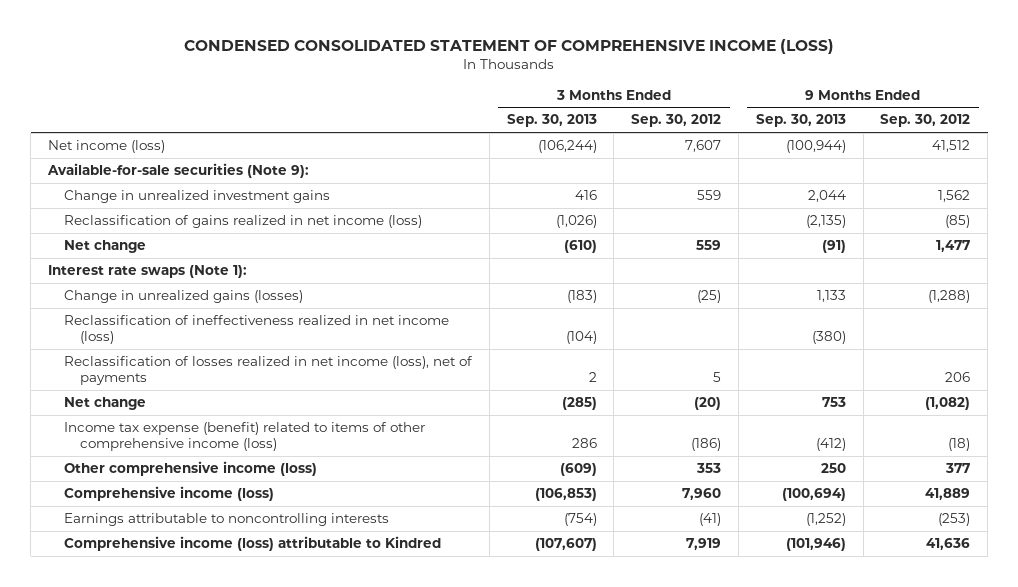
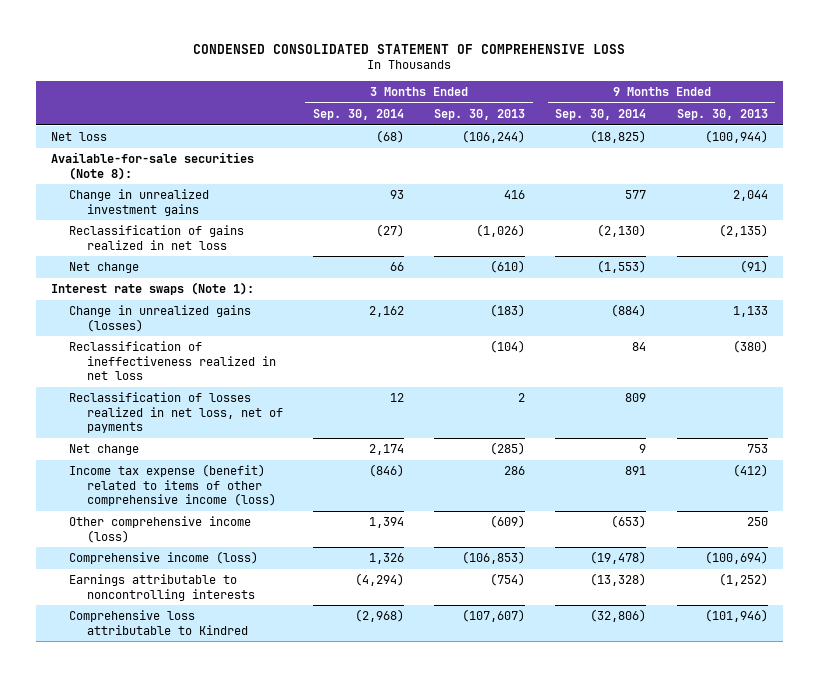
[184,39,835,55] CONDENSED CONSOLIDATED STATEMENT OF COMPREHENSIVE INCOME (LOSS) -> [193,43,626,54] CONDENSED CONSOLIDATED STATEMENT OF COMPREHENSIVE LOSS
[631,114,722,128] Sep. 30, 2012 -> none
[880,114,971,128] Sep. 30, 2012 -> none
none -> [313,108,405,120] Sep. 30, 2014
none -> [555,108,647,120] Sep. 30, 2014
[47,140,165,154] Net income (loss) -> [51,132,108,142] Net loss
[46,163,309,179] Available-for-sale securities (Note 9): -> [51,152,255,180] Available-for-sale securities (Note 8):
[63,215,422,229] Reclassification of gains realized in net income (loss) -> [68,225,244,250] Reclassification of gains realized in net loss
[63,315,449,345] Reclassification of ineffectiveness realized in net income (loss) -> [68,341,276,381] Reclassification of ineffectiveness realized in net loss
[63,356,473,386] Reclassification of losses realized in net income (loss), net of payments -> [68,392,283,434] Reclassification of losses realized in net loss, net of payments
[63,536,441,552] Comprehensive income (loss) attributable to Kindred -> [68,610,248,635] Comprehensive loss attributable to Kindred

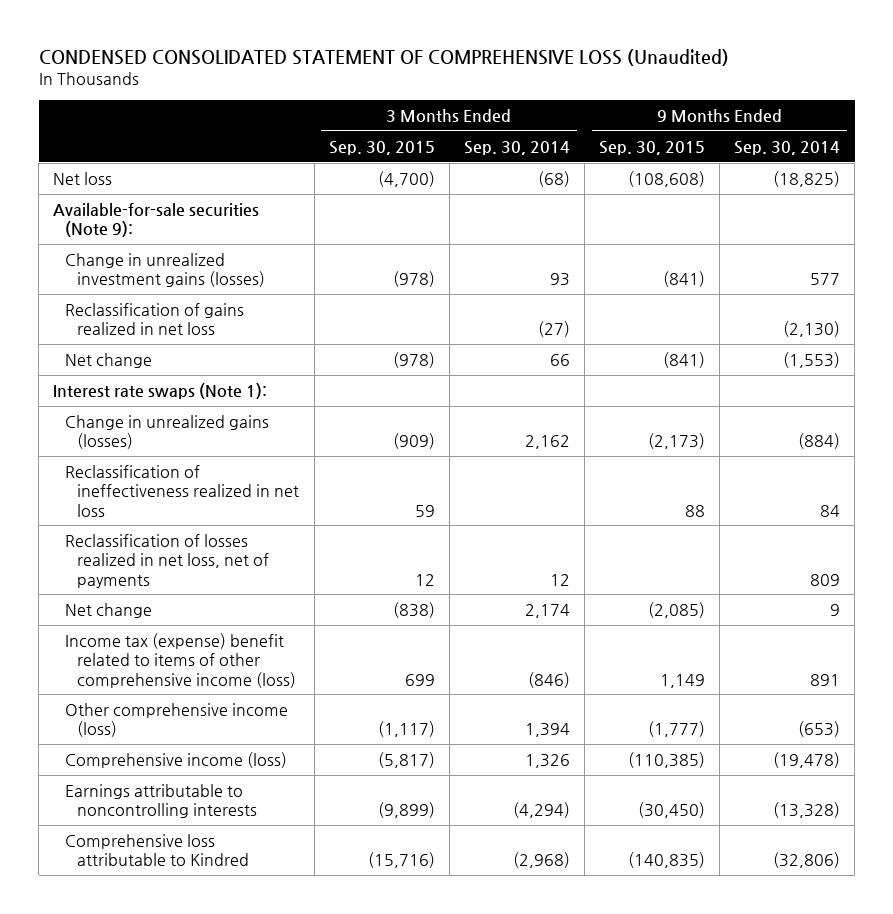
[193,43,626,54] CONDENSED CONSOLIDATED STATEMENT OF COMPREHENSIVE LOSS -> [38,49,729,67] CONDENSED CONSOLIDATED STATEMENT OF COMPREHENSIVE LOSS (Unaudited)
[434,108,526,120] Sep. 30, 2013 -> none
[676,108,768,120] Sep. 30, 2013 -> none
none -> [328,140,435,155] Sep. 30, 2015
none -> [598,140,705,155] Sep. 30, 2015
[51,152,255,180] Available-for-sale securities (Note 8): -> [53,202,260,238] Available-for-sale securities (Note 9):
[68,189,209,216] Change in unrealized investment gains -> [65,252,266,288] Change in unrealized investment gains (losses)
[68,464,276,507] Income tax expense (benefit) related to items of other comprehensive income (loss) -> [65,632,297,688] Income tax (expense) benefit related to items of other comprehensive income (loss)

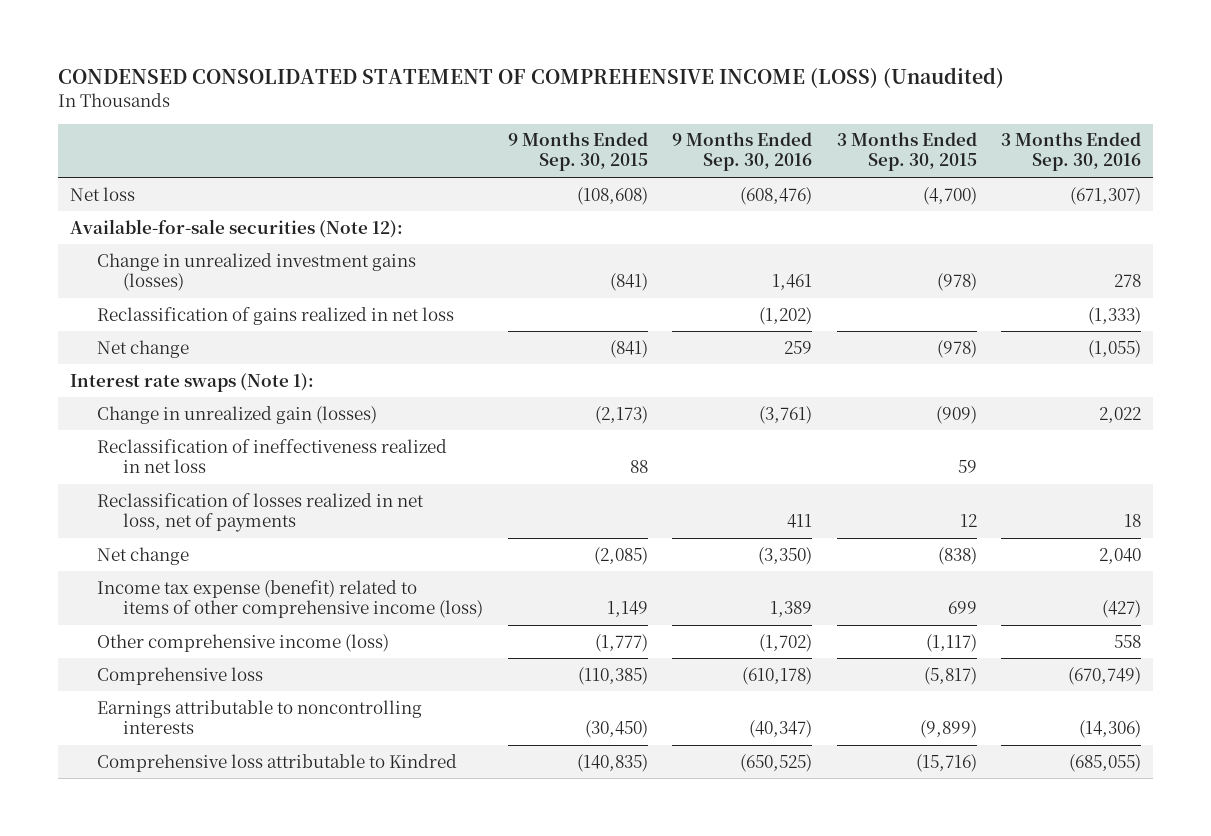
[38,49,729,67] CONDENSED CONSOLIDATED STATEMENT OF COMPREHENSIVE LOSS (Unaudited) -> [57,66,1004,88] CONDENSED CONSOLIDATED STATEMENT OF COMPREHENSIVE INCOME (LOSS) (Unaudited)
[463,140,570,155] Sep. 30, 2014 -> none
[734,140,841,155] Sep. 30, 2014 -> none
none -> [672,132,813,172] 9 Months Ended Sep. 30, 2016
none -> [1001,132,1142,172] 3 Months Ended Sep. 30, 2016
[53,202,260,238] Available-for-sale securities (Note 9): -> [70,218,404,238] Available-for-sale securities (Note 12):
[65,414,270,450] Change in unrealized gains (losses) -> [96,405,377,424] Change in unrealized gain (losses)
[65,632,297,688] Income tax (expense) benefit related to items of other comprehensive income (loss) -> [96,579,484,618] Income tax expense (benefit) related to items of other comprehensive income (loss)
[65,751,288,768] Comprehensive income (loss) -> [96,666,263,685] Comprehensive loss

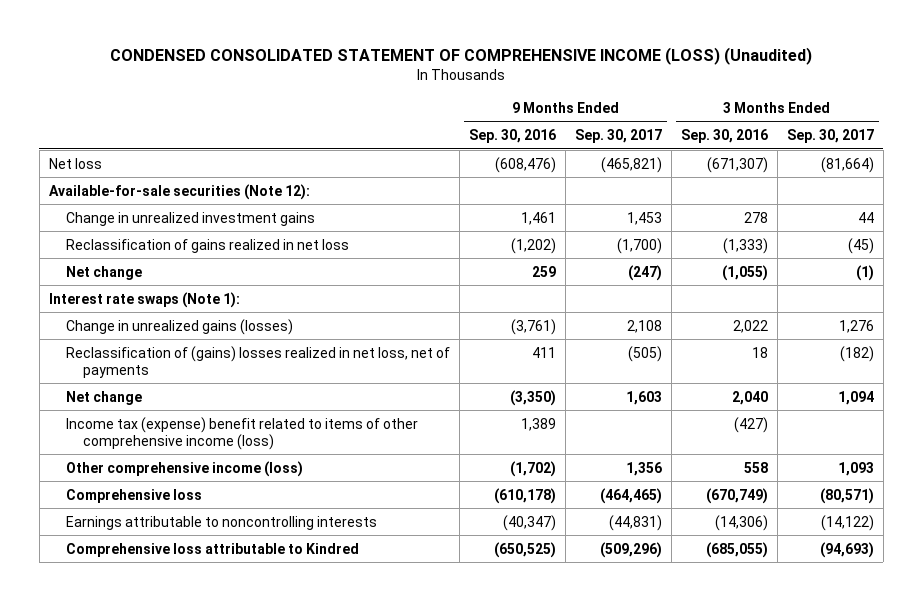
[507,132,648,172] 9 Months Ended Sep. 30, 2015 -> none
[836,132,977,172] 3 Months Ended Sep. 30, 2015 -> none
none -> [575,128,663,143] Sep. 30, 2017
none -> [786,128,874,143] Sep. 30, 2017
[96,252,416,291] Change in unrealized investment gains (losses) -> [66,211,316,226] Change in unrealized investment gains
[96,438,447,473] Reclassification of ineffectiveness realized in net loss -> none
[96,405,377,424] Change in unrealized gain (losses) -> [66,318,294,335] Change in unrealized gains (losses)
[96,492,424,532] Reclassification of losses realized in net loss, net of payments -> [66,345,451,378] Reclassification of (gains) losses realized in net loss, net of payments
[96,579,484,618] Income tax expense (benefit) related to items of other comprehensive income (loss) -> [66,416,419,450] Income tax (expense) benefit related to items of other comprehensive income (loss)

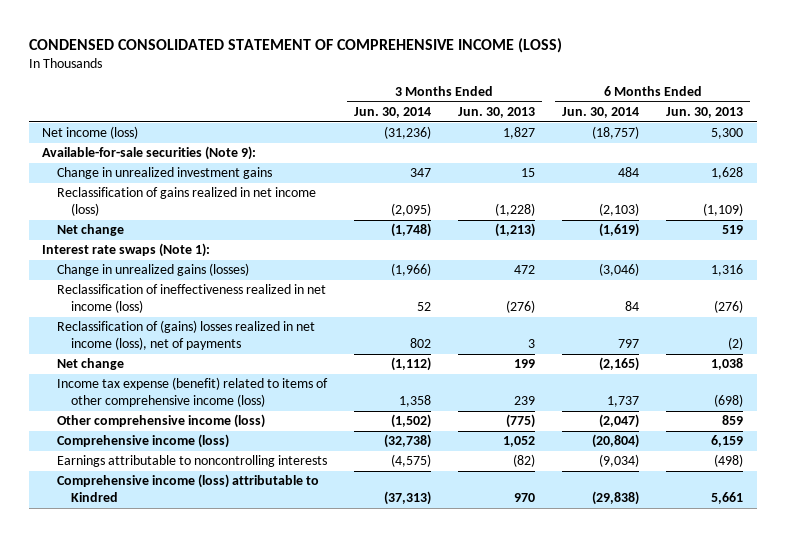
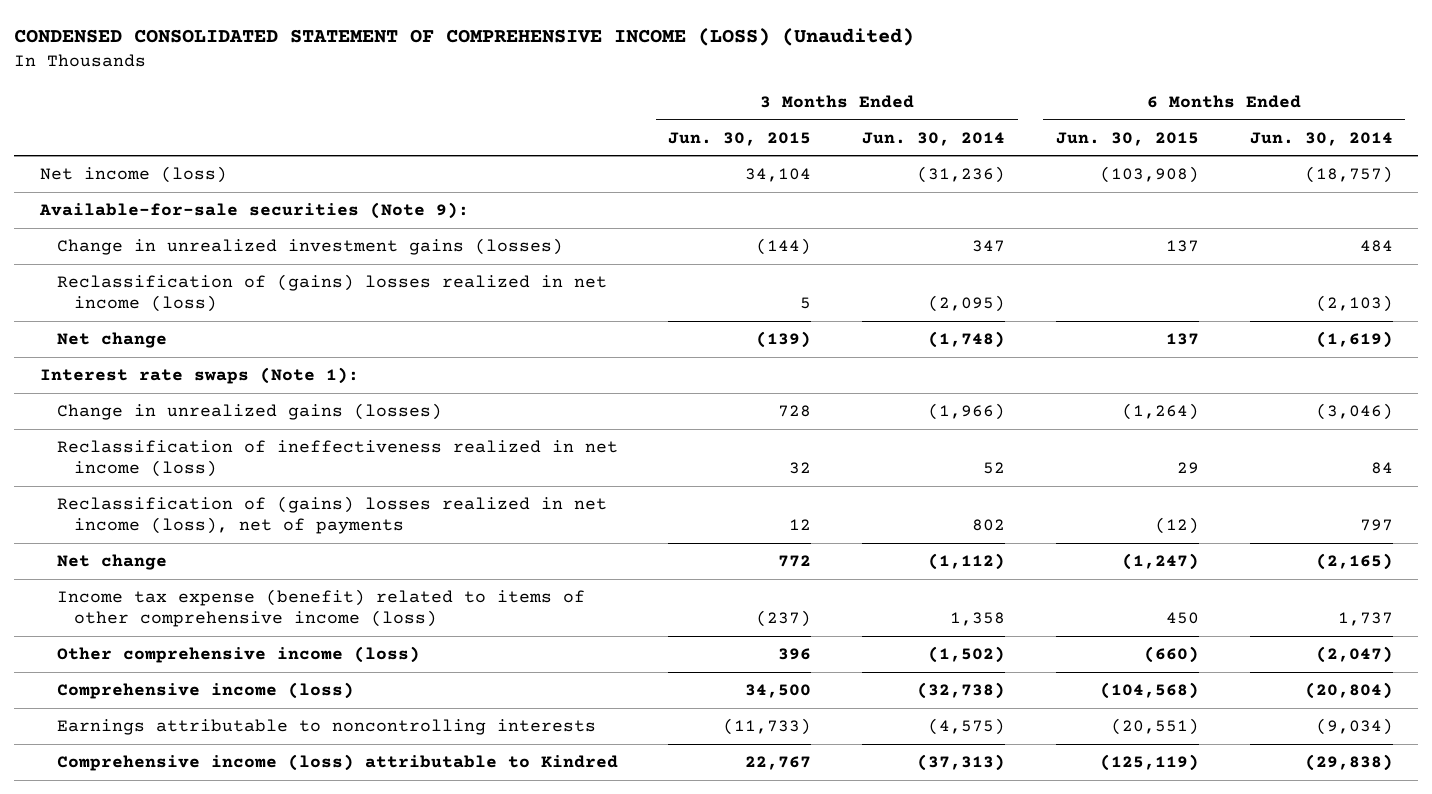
[28,37,562,53] CONDENSED CONSOLIDATED STATEMENT OF COMPREHENSIVE INCOME (LOSS) -> [14,28,915,47] CONDENSED CONSOLIDATED STATEMENT OF COMPREHENSIVE INCOME (LOSS) (Unaudited)
[458,107,536,119] Jun. 30, 2013 -> none
[666,107,744,119] Jun. 30, 2013 -> none
none -> [668,131,812,146] Jun. 30, 2015
none -> [1055,131,1199,146] Jun. 30, 2015
[56,167,272,180] Change in unrealized investment gains -> [56,238,563,256] Change in unrealized investment gains (losses)
[56,187,316,216] Reclassification of gains realized in net income (loss) -> [56,274,607,313] Reclassification of (gains) losses realized in net income (loss)

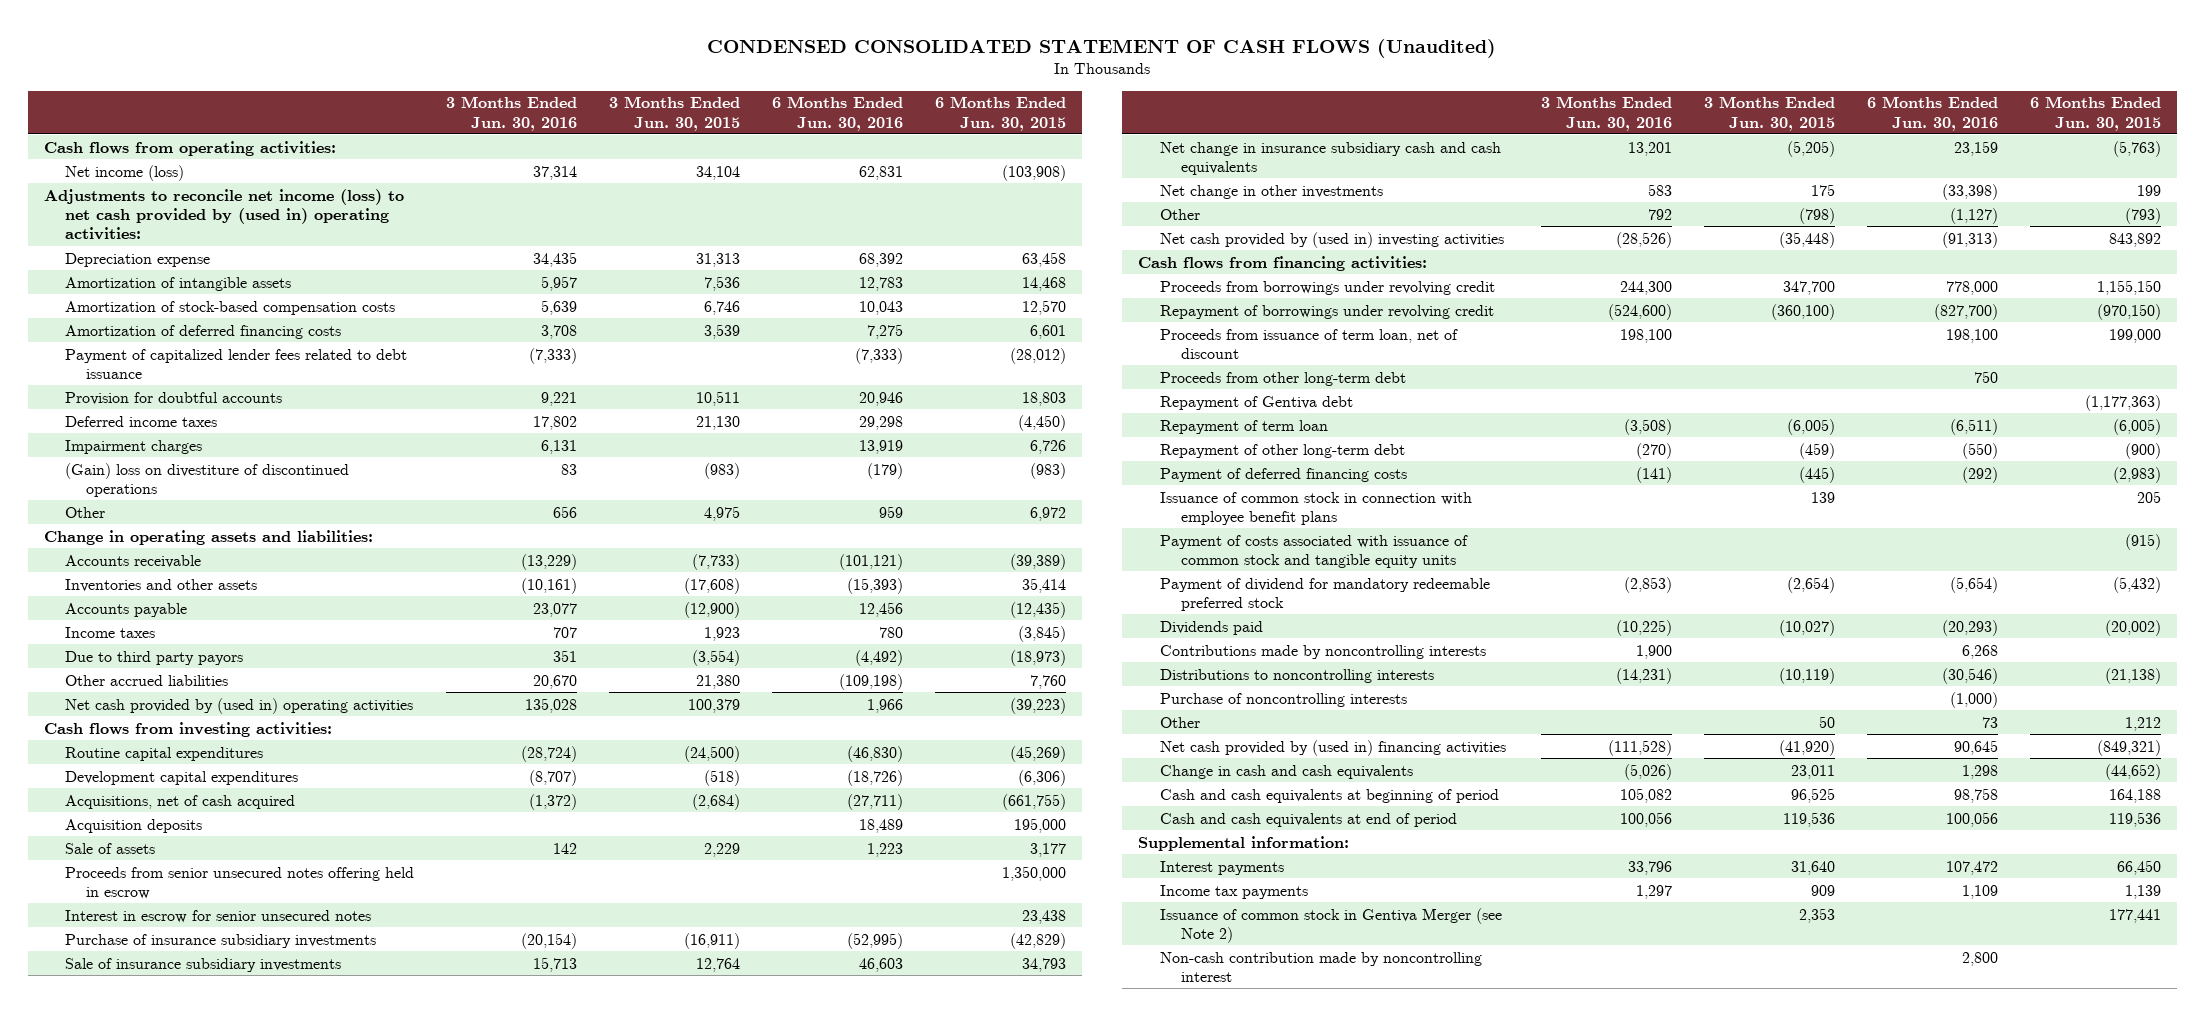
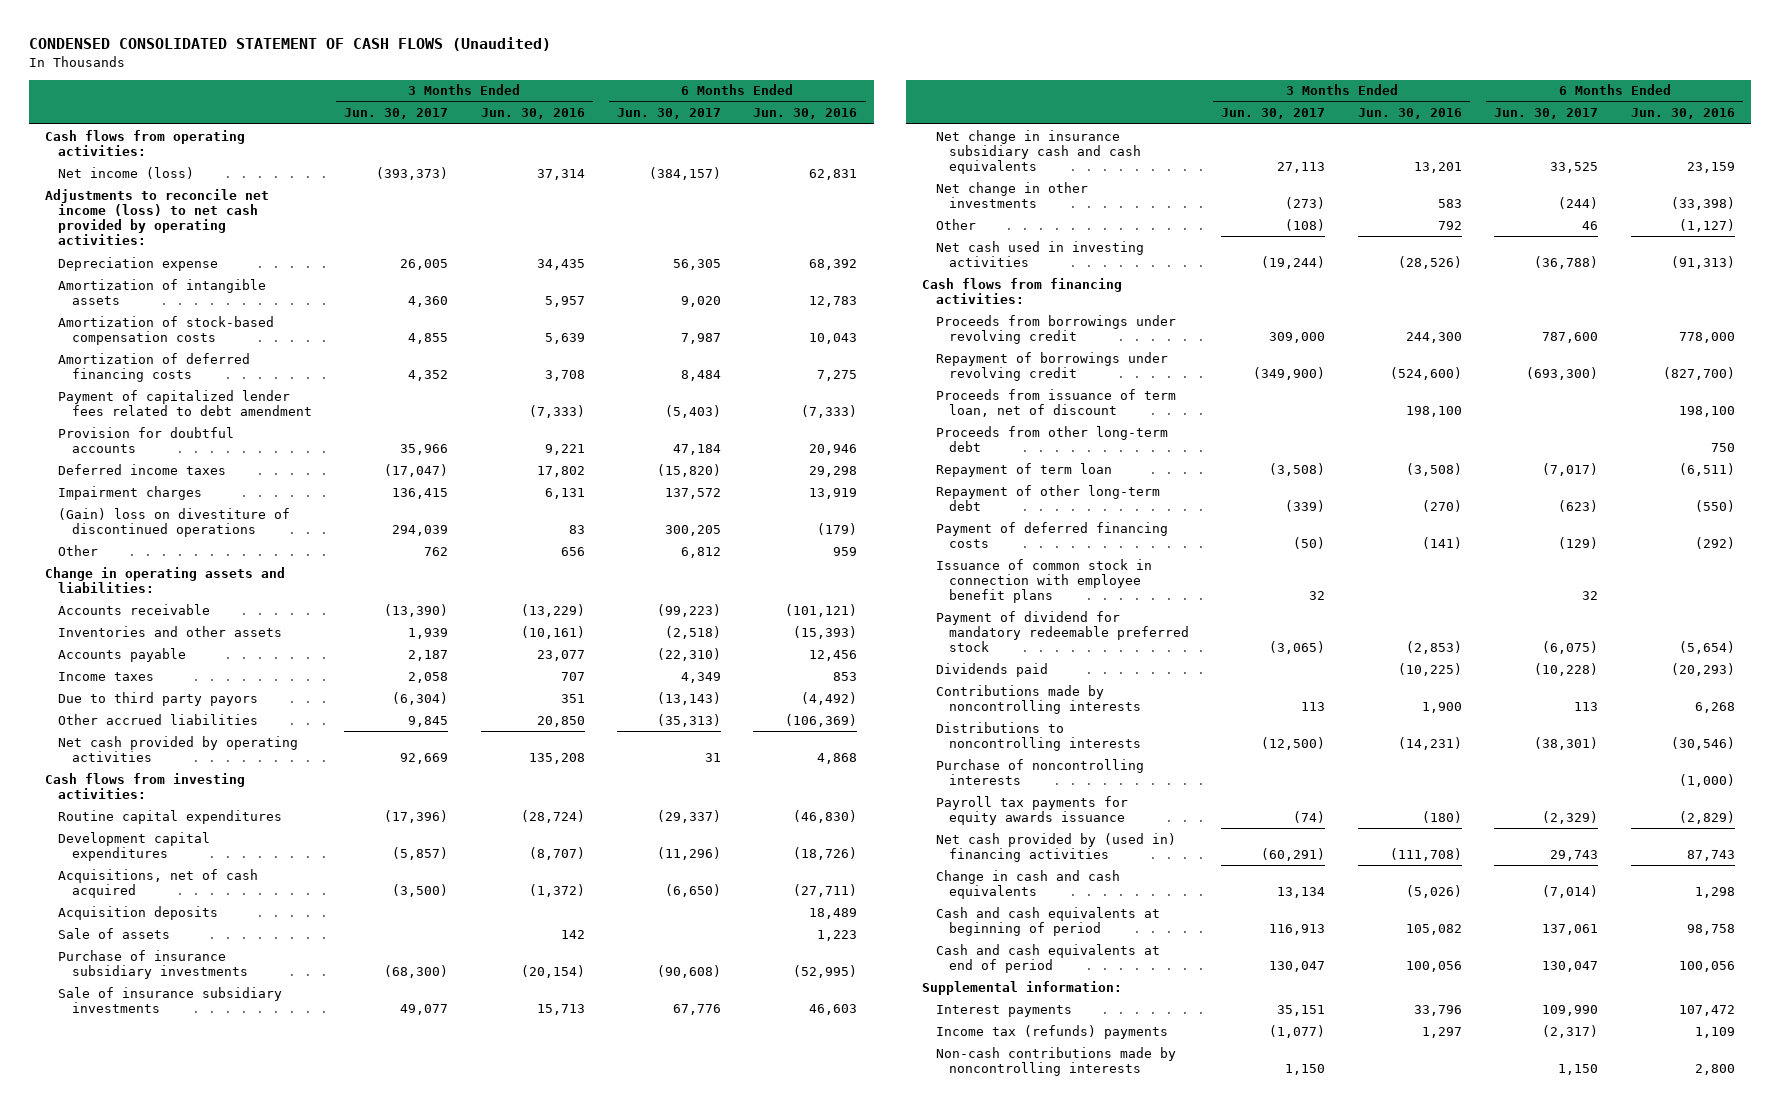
[609,96,741,131] 3 Months Ended Jun. 30, 2015 -> none
[935,96,1067,131] 6 Months Ended Jun. 30, 2015 -> none
none -> [344,108,449,120] Jun. 30, 2017
none -> [617,108,722,120] Jun. 30, 2017
[43,188,404,241] Adjustments to reconcile net income (loss) to net cash provided by (used in) operating activities: -> [45,188,270,246] Adjustments to reconcile net income (loss) to net cash provided by operating activities:
[64,348,407,379] Payment of capitalized lender fees related to debt issuance -> [58,389,312,416] Payment of capitalized lender fees related to debt amendment
[879,626,904,638] 780 -> [833,671,858,681] 853
[532,674,577,689] 20,670 -> [536,715,585,727] 20,850
[839,673,904,690] (109,198) -> [785,713,858,727] (106,369)
[64,697,413,714] Net cash provided by (used in) operating activities -> [58,735,299,762] Net cash provided by operating activities
[524,697,577,713] 135,028 -> [528,752,585,764] 135,208
[867,698,904,713] 1,966 -> [817,752,858,764] 4,868
[64,866,414,899] Proceeds from senior unsecured notes offering held in escrow -> none
[64,909,371,923] Interest in escrow for senior unsecured notes -> none
[1159,231,1504,248] Net cash provided by (used in) investing activities -> [935,240,1144,267] Net cash used in investing activities
[1159,395,1353,410] Repayment of Gentiva debt -> none
[1159,534,1468,568] Payment of costs associated with issuance of common stock and tangible equity units -> none
[1159,716,1200,728] Other -> none
none -> [935,795,1128,825] Payroll tax payments for equity awards issuance
[1607,739,1672,756] (111,528) -> [1389,847,1462,861] (111,708)
[1953,739,1998,755] 90,645 -> [1686,849,1735,861] 87,743
[1159,907,1502,943] Issuance of common stock in Gentiva Merger (see Note 2) -> none
[1159,884,1308,899] Income tax payments -> [935,1024,1168,1039] Income tax (refunds) payments
[1159,951,1482,982] Non-cash contribution made by noncontrolling interest -> [935,1046,1176,1076] Non-cash contributions made by noncontrolling interests

